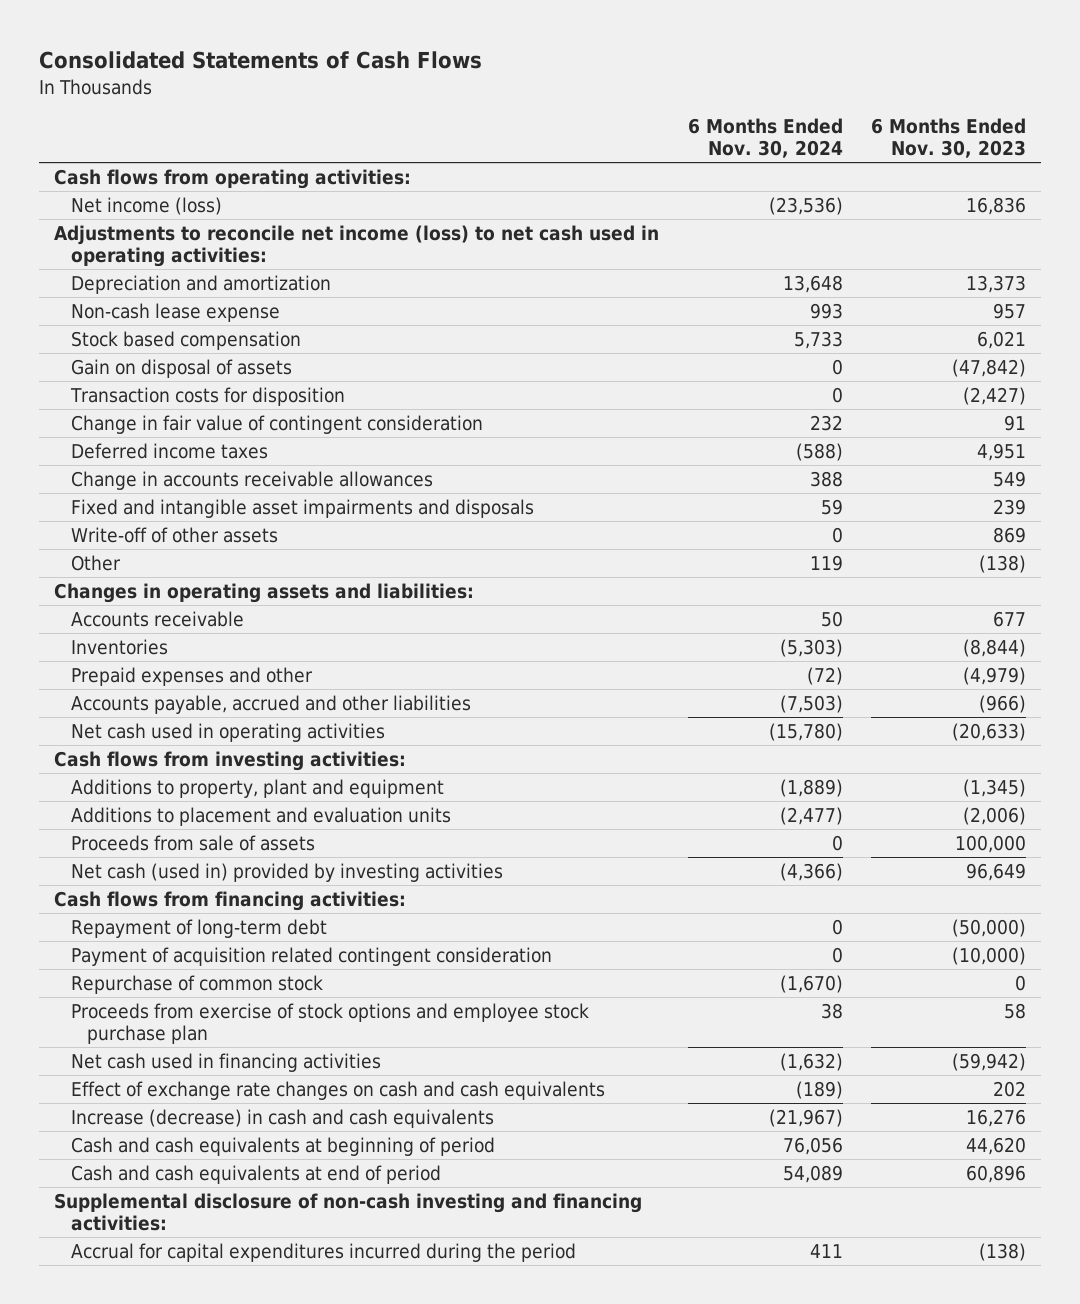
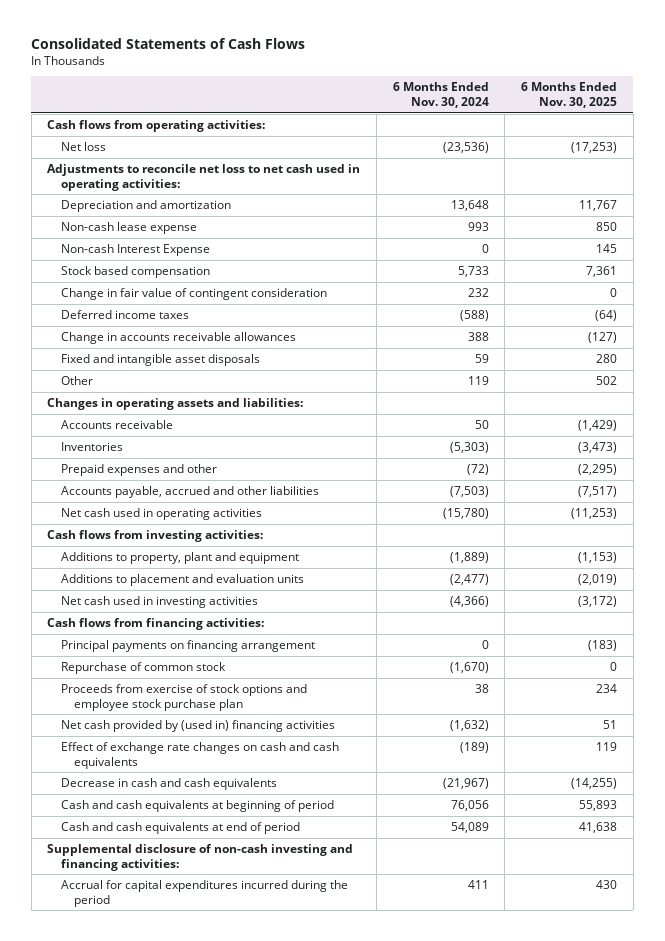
[871,118,1027,158] 6 Months Ended Nov. 30, 2023 -> none
none -> [521,82,618,109] 6 Months Ended Nov. 30, 2025
[70,196,222,215] Net income (loss) -> [60,141,106,151] Net loss
[53,224,659,267] Adjustments to reconcile net income (loss) to net cash used in operating activities: -> [47,163,361,191] Adjustments to reconcile net loss to net cash used in operating activities:
none -> [60,243,210,256] Non-cash Interest Expense
[70,358,292,378] Gain on disposal of assets -> none
[69,386,345,406] Transaction costs for disposition -> none
[70,526,278,543] Write-off of other assets -> none
[70,498,534,518] Fixed and intangible asset impairments and disposals -> [60,353,260,366] Fixed and intangible asset disposals
[70,834,315,851] Proceeds from sale of assets -> none
[70,862,503,882] Net cash (used in) provided by investing activities -> [60,595,258,608] Net cash used in investing activities
[70,918,327,938] Repayment of long-term debt -> none
[70,946,552,966] Payment of acquisition related contingent consideration -> none
none -> [60,639,315,652] Principal payments on financing arrangement
[70,1052,381,1072] Net cash used in financing activities -> [60,719,335,732] Net cash provided by (used in) financing activities
[70,1108,494,1128] Increase (decrease) in cash and cash equivalents -> [60,777,277,790] Decrease in cash and cash equivalents

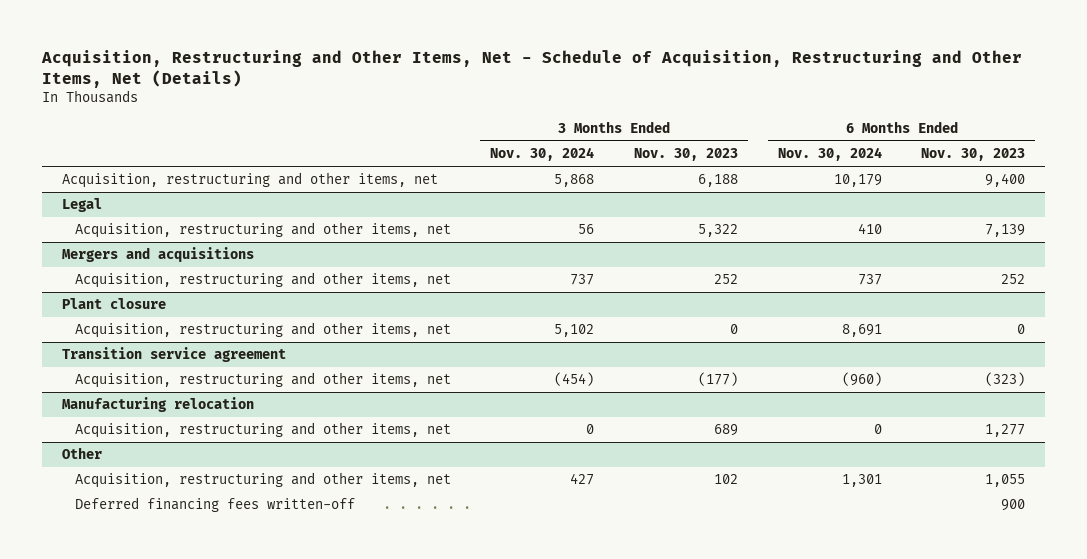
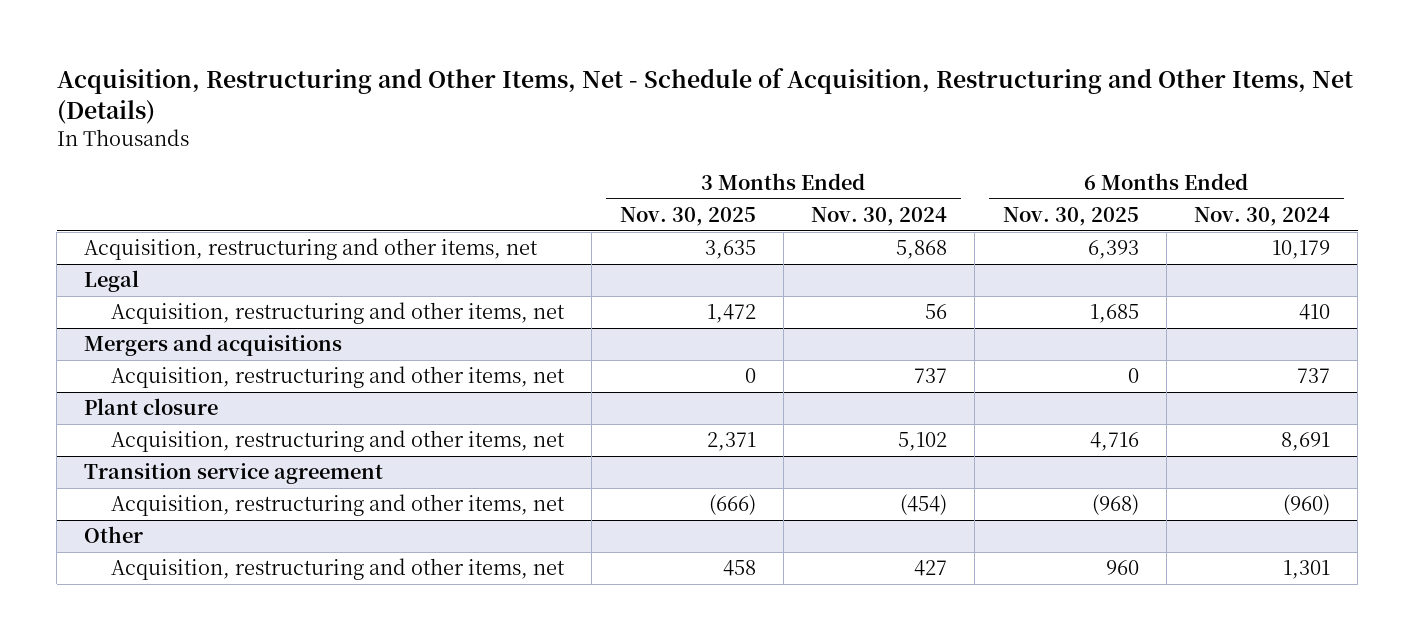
[634,148,739,162] Nov. 30, 2023 -> none
[921,148,1026,162] Nov. 30, 2023 -> none
none -> [619,206,756,226] Nov. 30, 2025
none -> [1002,206,1139,226] Nov. 30, 2025
[61,397,254,413] Manufacturing relocation -> none
[74,422,451,439] Acquisition, restructuring and other items, net -> none
[74,497,355,513] Deferred financing fees written-off -> none

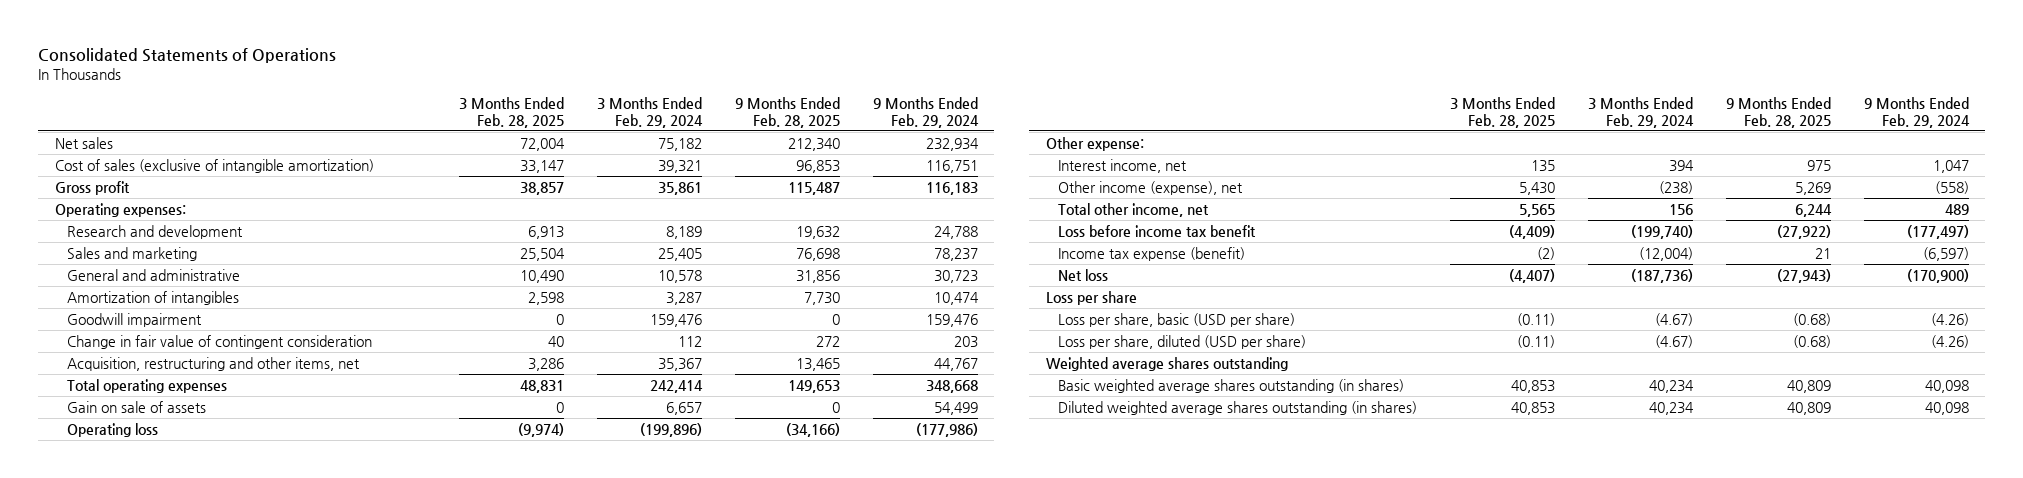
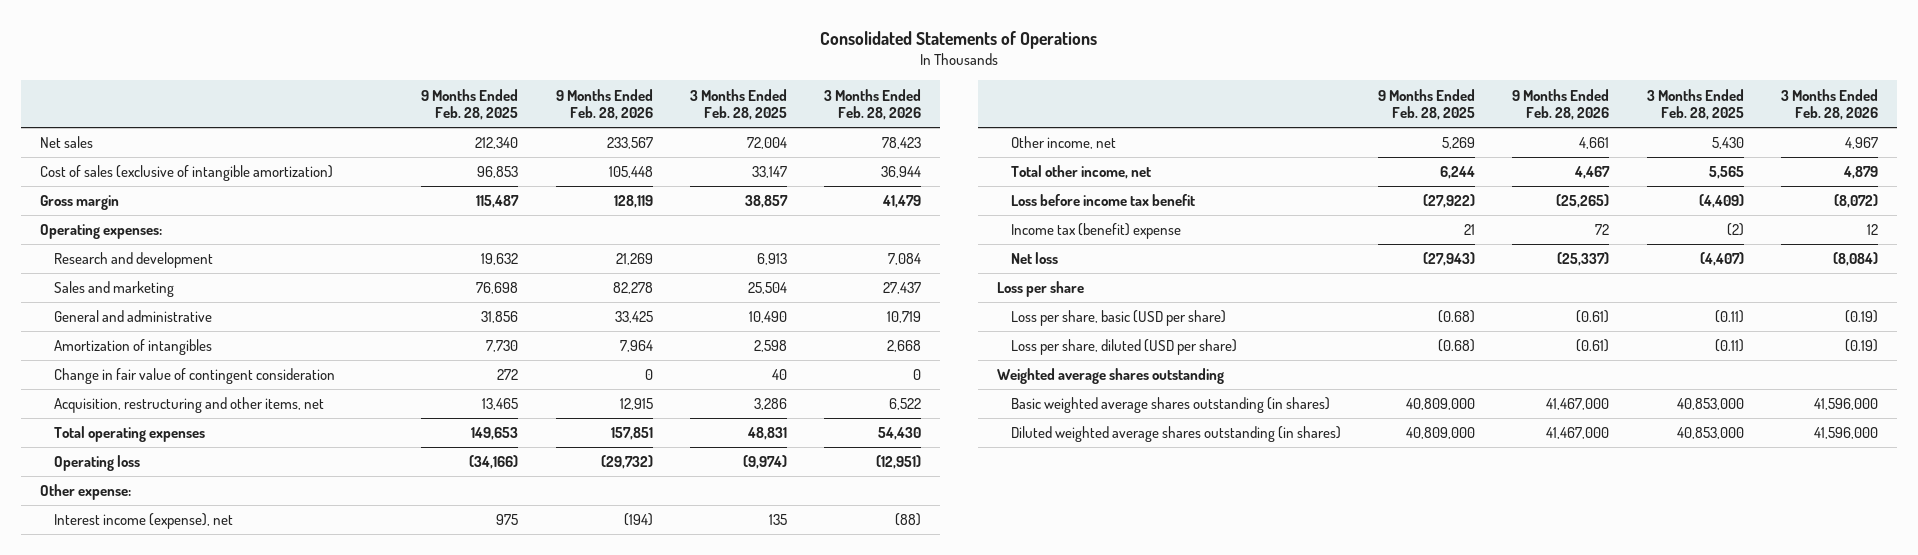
[596,97,703,128] 3 Months Ended Feb. 29, 2024 -> none
[872,97,979,128] 9 Months Ended Feb. 29, 2024 -> none
none -> [555,88,653,121] 9 Months Ended Feb. 28, 2026
none -> [824,88,922,121] 3 Months Ended Feb. 28, 2026
[54,180,130,195] Gross profit -> [39,195,119,211] Gross margin
[67,312,203,327] Goodwill impairment -> none
[67,400,207,413] Gain on sale of assets -> none
[1057,158,1187,173] Interest income, net -> [53,513,233,530] Interest income (expense), net
[1057,180,1243,195] Other income (expense), net -> [1010,136,1116,150] Other income, net
[1057,246,1245,261] Income tax expense (benefit) -> [1010,223,1181,240] Income tax (benefit) expense
[1510,379,1555,393] 40,853 -> [1676,398,1744,411] 40,853,000
[1786,379,1831,393] 40,809 -> [1405,398,1475,411] 40,809,000
[1510,401,1555,415] 40,853 -> [1676,427,1744,440] 40,853,000
[1786,401,1831,415] 40,809 -> [1405,427,1475,440] 40,809,000

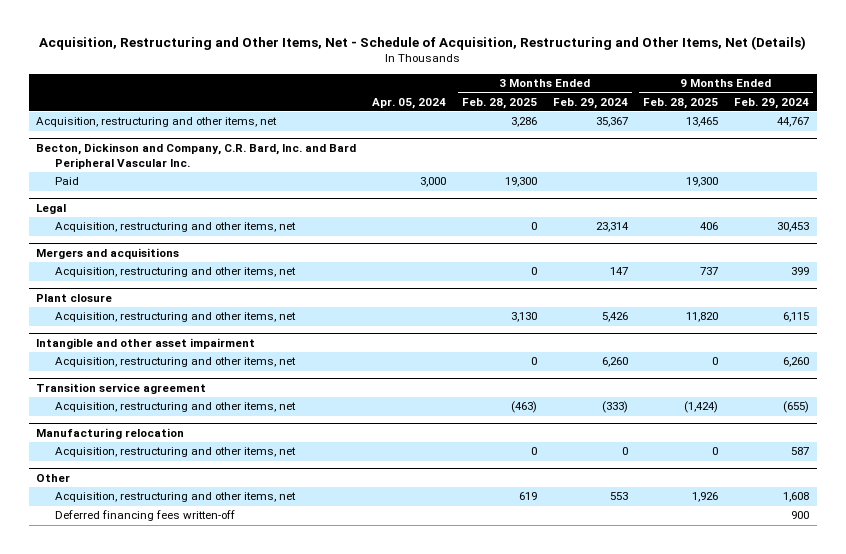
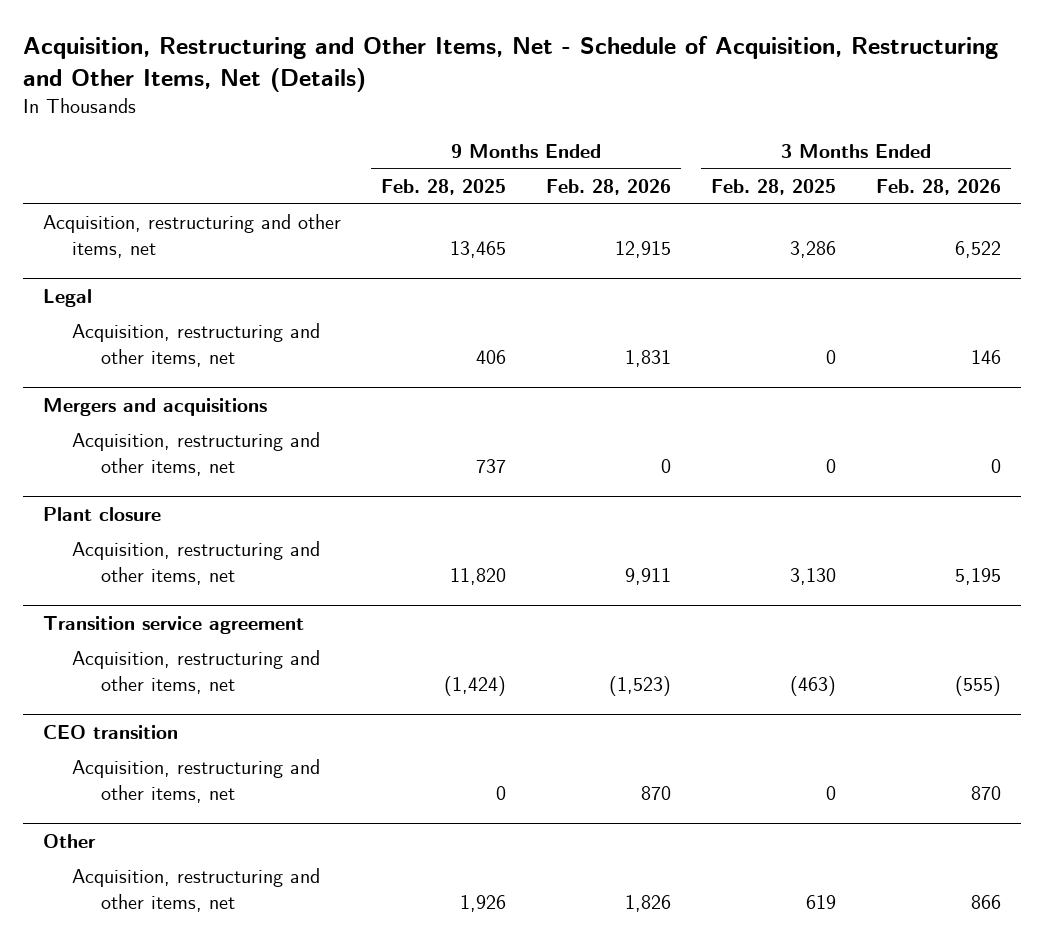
[372,97,447,109] Apr. 05, 2024 -> none
[552,97,628,109] Feb. 29, 2024 -> none
[734,97,810,109] Feb. 29, 2024 -> none
none -> [546,178,672,195] Feb. 28, 2026
none -> [876,178,1002,195] Feb. 28, 2026
[36,142,357,169] Becton, Dickinson and Company, C.R. Bard, Inc. and Bard Peripheral Vascular Inc. -> none
[54,177,79,186] Paid -> none
[36,337,256,349] Intangible and other asset impairment -> none
[54,357,296,368] Acquisition, restructuring and other items, net -> none
[36,427,185,439] Manufacturing relocation -> none
none -> [42,724,178,739] CEO transition
[54,510,235,522] Deferred financing fees written-off -> none

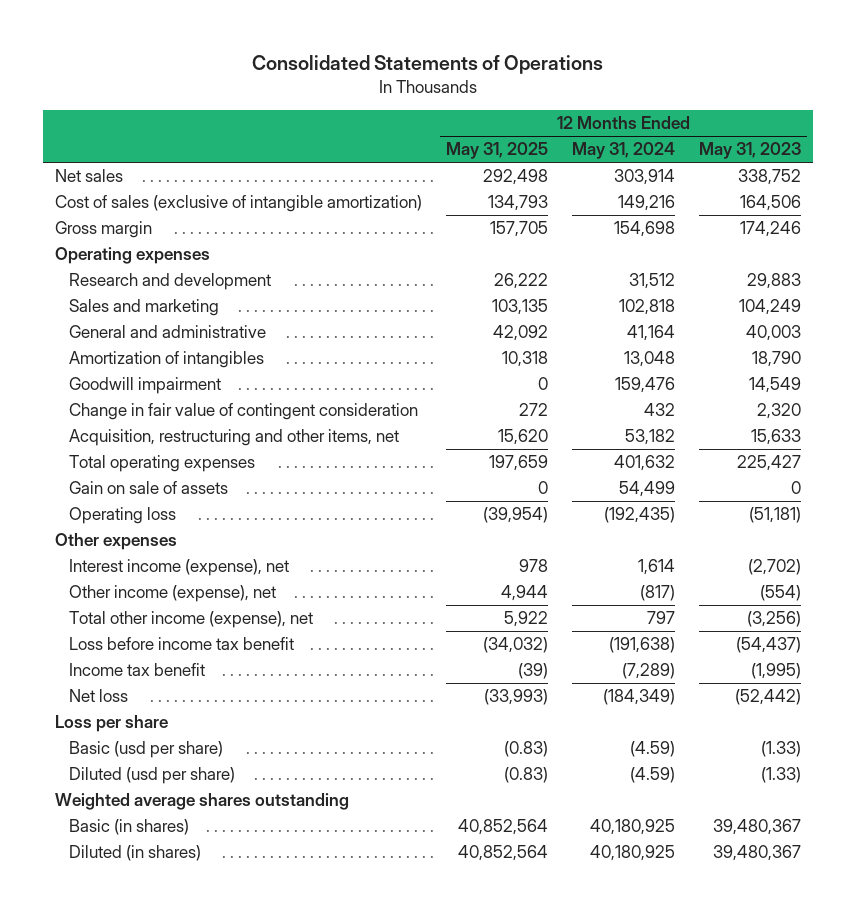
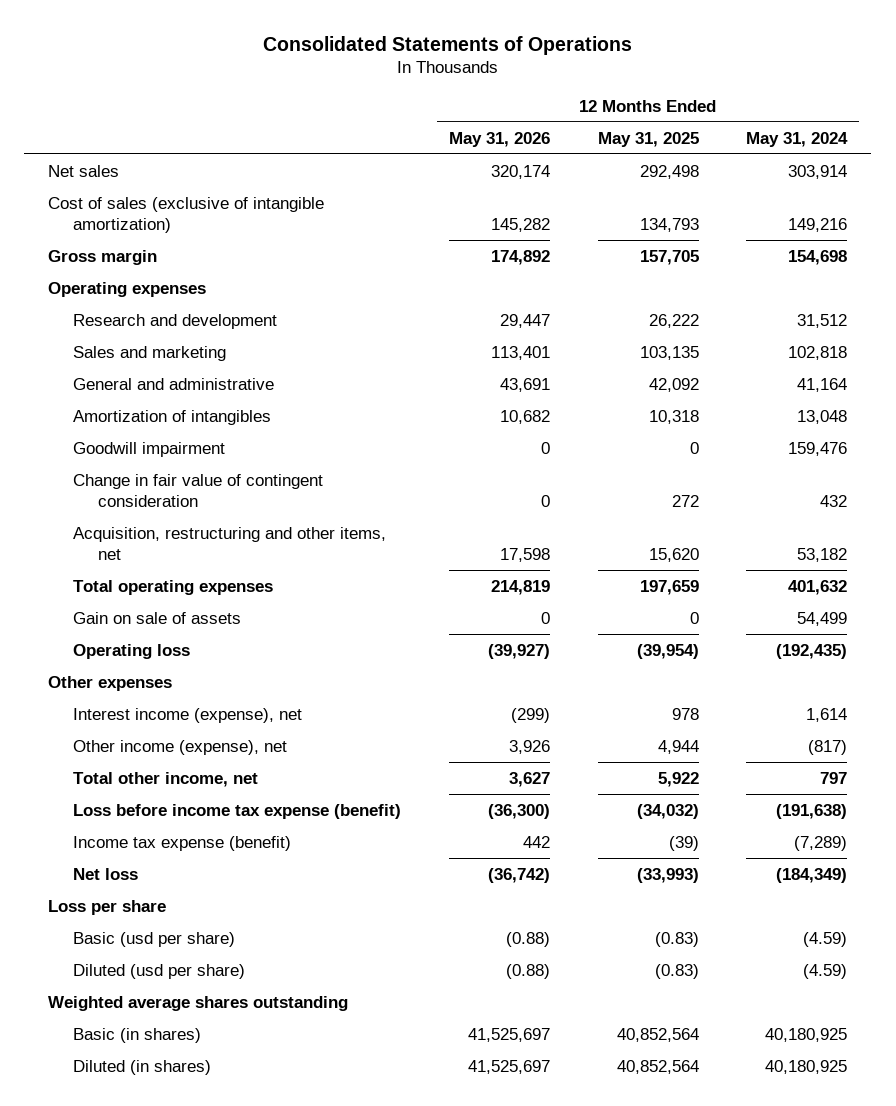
[699,142,802,160] May 31, 2023 -> none
none -> [449,131,551,147] May 31, 2026
[68,611,313,629] Total other income (expense), net -> [73,771,259,787] Total other income, net
[68,637,294,651] Loss before income tax benefit -> [73,803,402,819] Loss before income tax expense (benefit)
[68,663,205,677] Income tax benefit -> [73,835,292,851] Income tax expense (benefit)

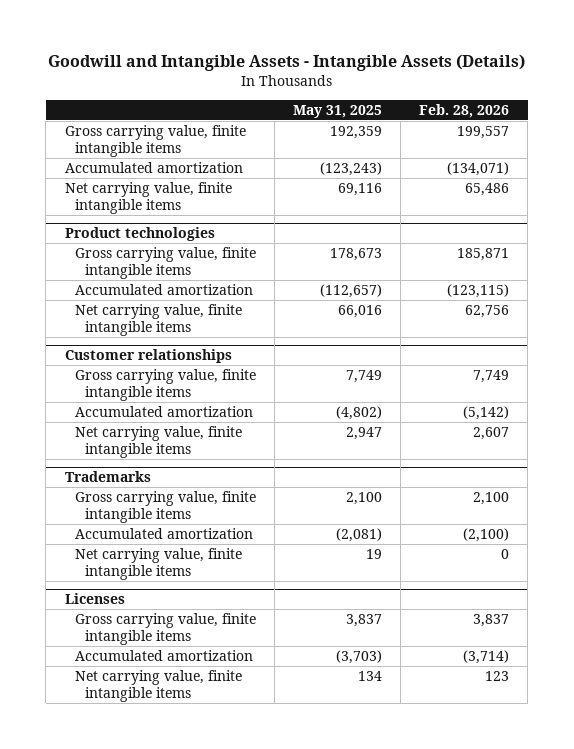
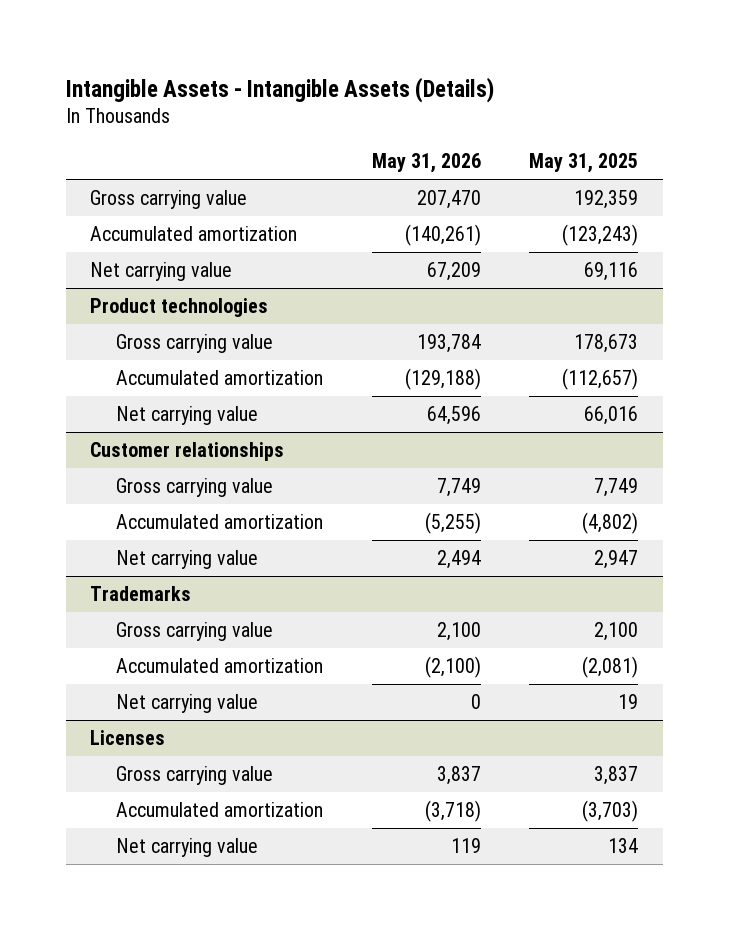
[47,54,525,72] Goodwill and Intangible Assets - Intangible Assets (Details) -> [65,76,494,103] Intangible Assets - Intangible Assets (Details)
[419,103,510,118] Feb. 28, 2026 -> none
none -> [371,153,481,174] May 31, 2026
[64,124,246,157] Gross carrying value, finite intangible items -> [90,190,248,210] Gross carrying value
[64,181,232,214] Net carrying value, finite intangible items -> [90,262,233,282] Net carrying value
[74,246,256,279] Gross carrying value, finite intangible items -> [116,334,274,354] Gross carrying value
[74,303,242,336] Net carrying value, finite intangible items -> [116,406,259,426] Net carrying value
[74,368,256,401] Gross carrying value, finite intangible items -> [116,478,274,498] Gross carrying value
[74,425,242,458] Net carrying value, finite intangible items -> [116,550,259,570] Net carrying value
[74,490,256,523] Gross carrying value, finite intangible items -> [116,622,274,642] Gross carrying value
[74,547,242,580] Net carrying value, finite intangible items -> [116,694,259,714] Net carrying value
[74,612,256,645] Gross carrying value, finite intangible items -> [116,766,274,786] Gross carrying value
[74,669,242,702] Net carrying value, finite intangible items -> [116,838,259,858] Net carrying value

